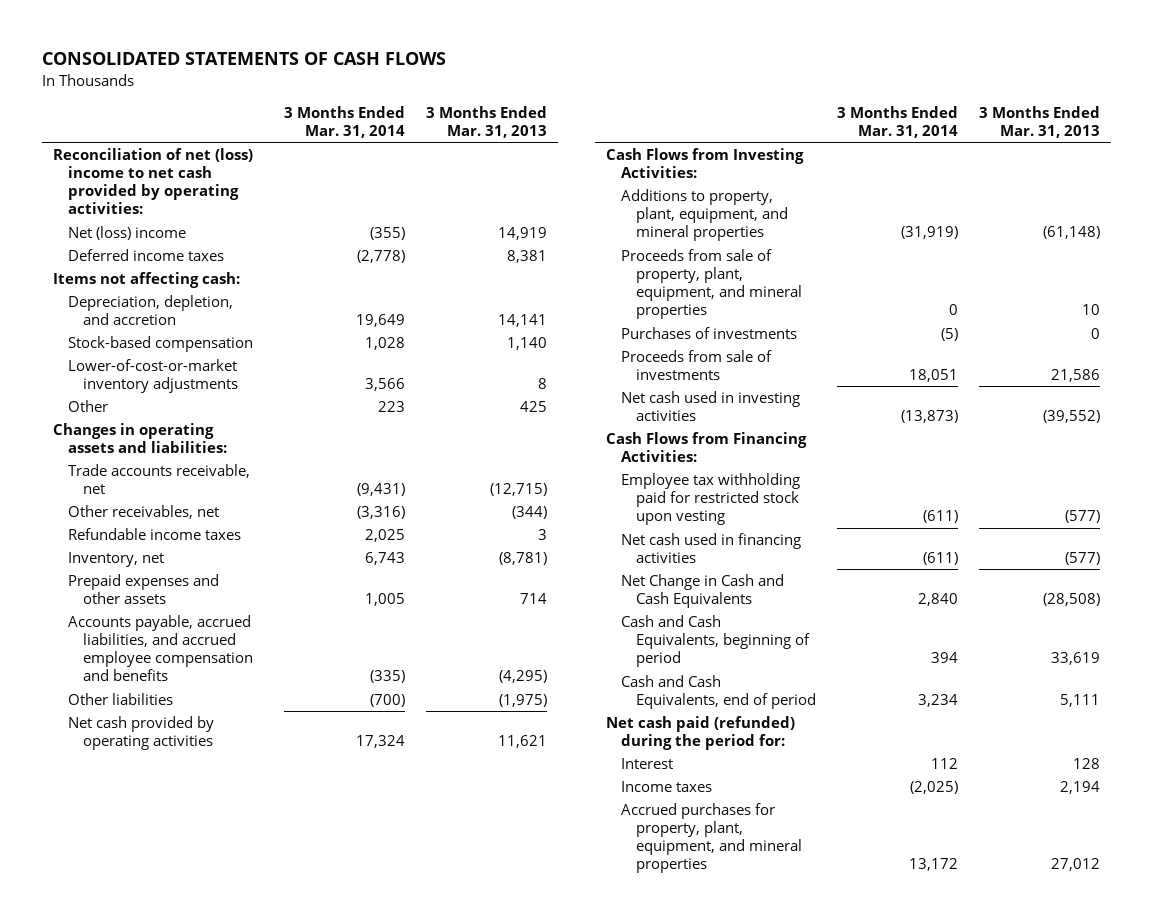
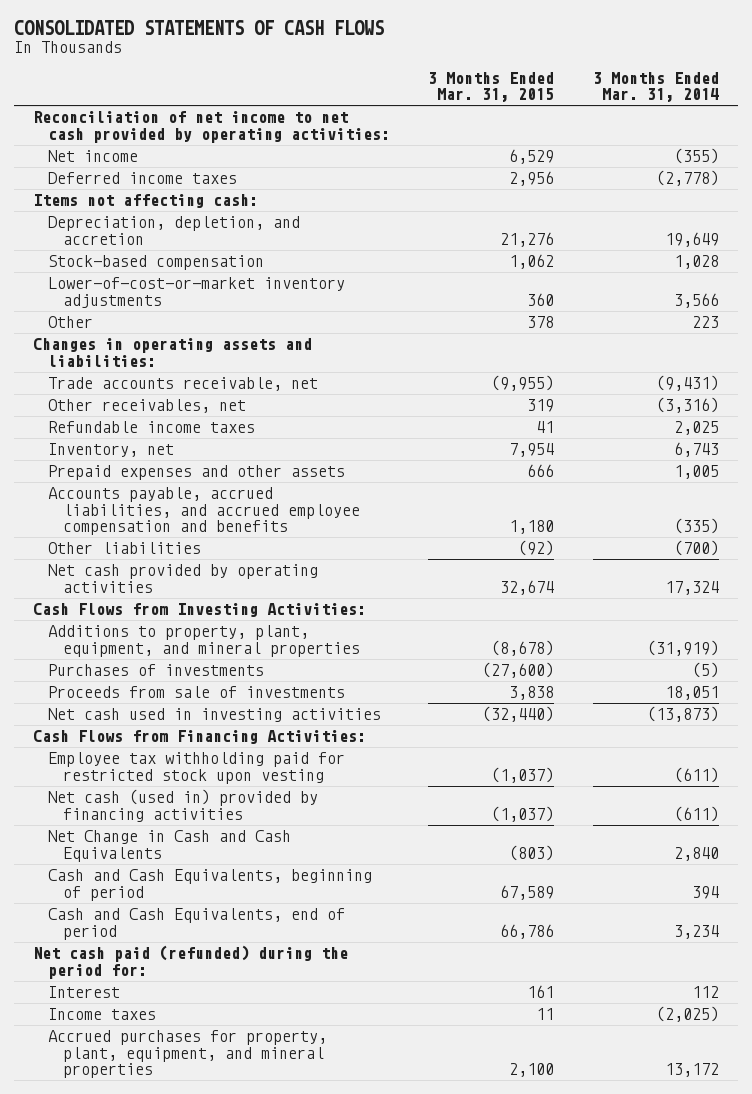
[426,105,548,138] 3 Months Ended Mar. 31, 2013 -> none
none -> [428,71,555,103] 3 Months Ended Mar. 31, 2015
[52,147,253,215] Reconciliation of net (loss) income to net cash provided by operating activities: -> [32,111,391,143] Reconciliation of net income to net cash provided by operating activities:
[67,225,186,240] Net (loss) income -> [48,150,139,163] Net income
[620,248,802,320] Proceeds from sale of property, plant, equipment, and mineral properties -> none
[620,532,801,564] Net cash used in financing activities -> [48,789,319,822] Net cash (used in) provided by financing activities

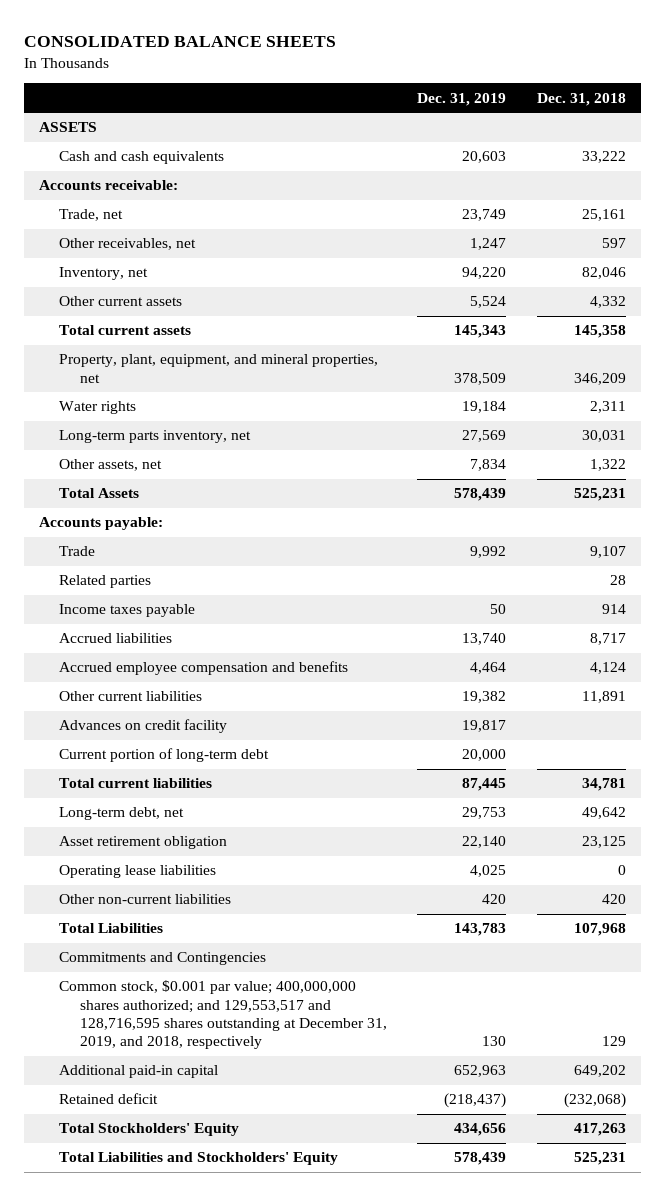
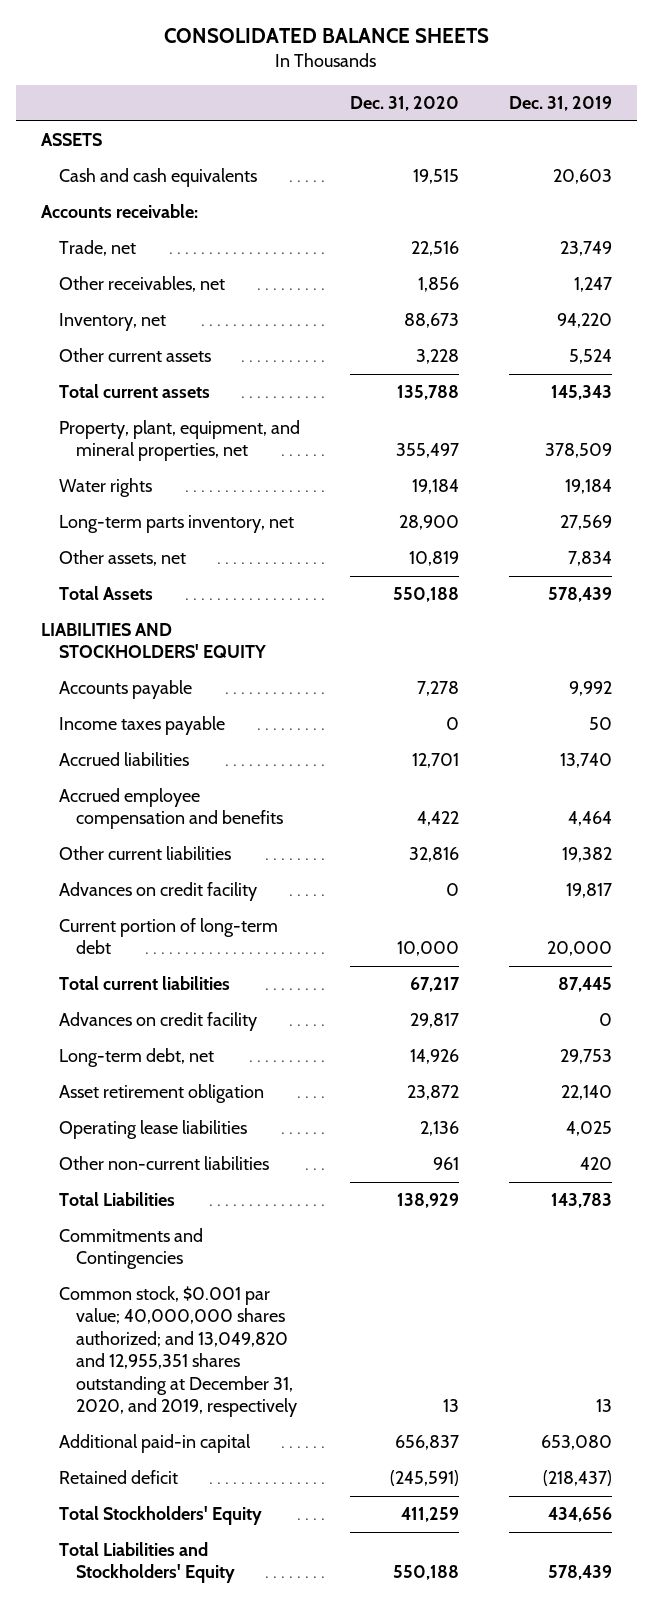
[537,92,627,106] Dec. 31, 2018 -> none
none -> [349,96,459,112] Dec. 31, 2020
[39,517,164,531] Accounts payable: -> none
[59,575,152,589] Related parties -> none
none -> [40,623,266,659] LIABILITIES AND STOCKHOLDERS' EQUITY
[59,546,96,557] Trade -> [58,680,192,700] Accounts payable
none -> [58,1012,257,1032] Advances on credit facility
[59,980,387,1050] Common stock, $0.001 par value; 400,000,000 shares authorized; and 129,553,517 and 128,716,595 shares outstanding at December 31, 2019, and 2018, respectively -> [58,1286,298,1418] Common stock, $0.001 par value; 40,000,000 shares authorized; and 13,049,820 and 12,955,351 shares outstanding at December 31, 2020, and 2019, respectively
[482,1036,507,1047] 130 -> [595,1399,612,1413] 13
[454,1065,507,1078] 652,963 -> [540,1435,612,1451] 653,080

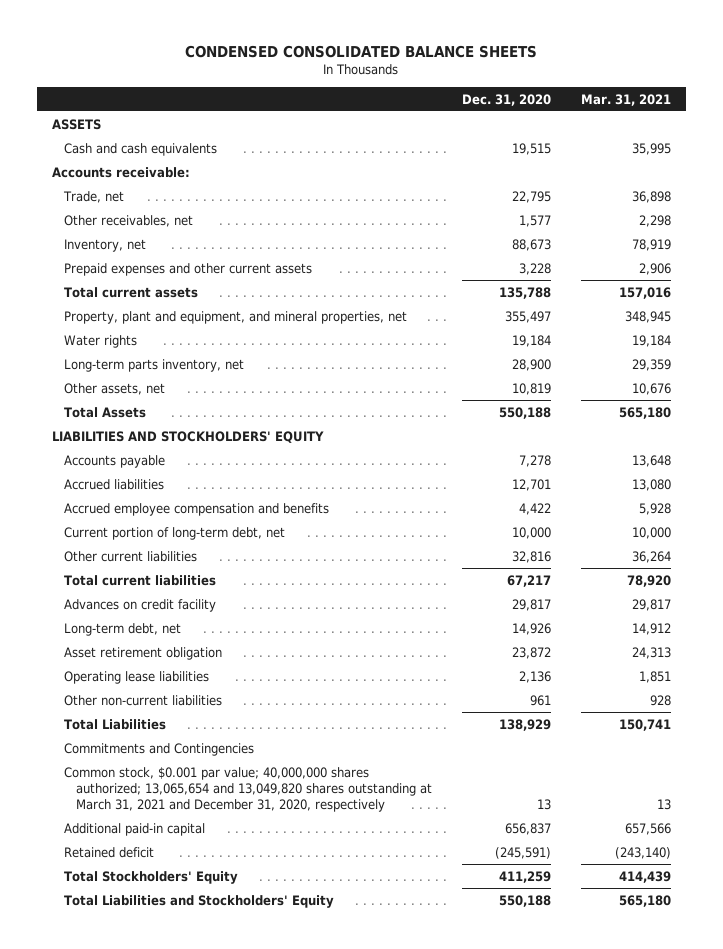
[164,28,490,44] CONSOLIDATED BALANCE SHEETS -> [185,45,538,59] CONDENSED CONSOLIDATED BALANCE SHEETS
[508,96,612,112] Dec. 31, 2019 -> none
none -> [580,93,671,106] Mar. 31, 2021
[410,241,459,257] 22,516 -> [511,190,551,203] 22,795
[417,277,459,293] 1,856 -> [518,214,551,227] 1,577
[58,348,211,363] Other current assets -> [63,262,312,276] Prepaid expenses and other current assets
[58,420,300,462] Property, plant, equipment, and mineral properties, net -> [63,310,407,324] Property, plant and equipment, and mineral properties, net
[58,716,225,736] Income taxes payable -> none
none -> [63,526,285,540] Current portion of long-term debt, net
[58,882,257,902] Advances on credit facility -> none
[58,918,278,955] Current portion of long-term debt -> none
[58,1286,298,1418] Common stock, $0.001 par value; 40,000,000 shares authorized; and 13,049,820 and 12,955,351 shares outstanding at December 31, 2020, and 2019, respectively -> [63,766,432,812] Common stock, $0.001 par value; 40,000,000 shares authorized; 13,065,654 and 13,049,820 shares outstanding at March 31, 2021 and December 31, 2020, respectively

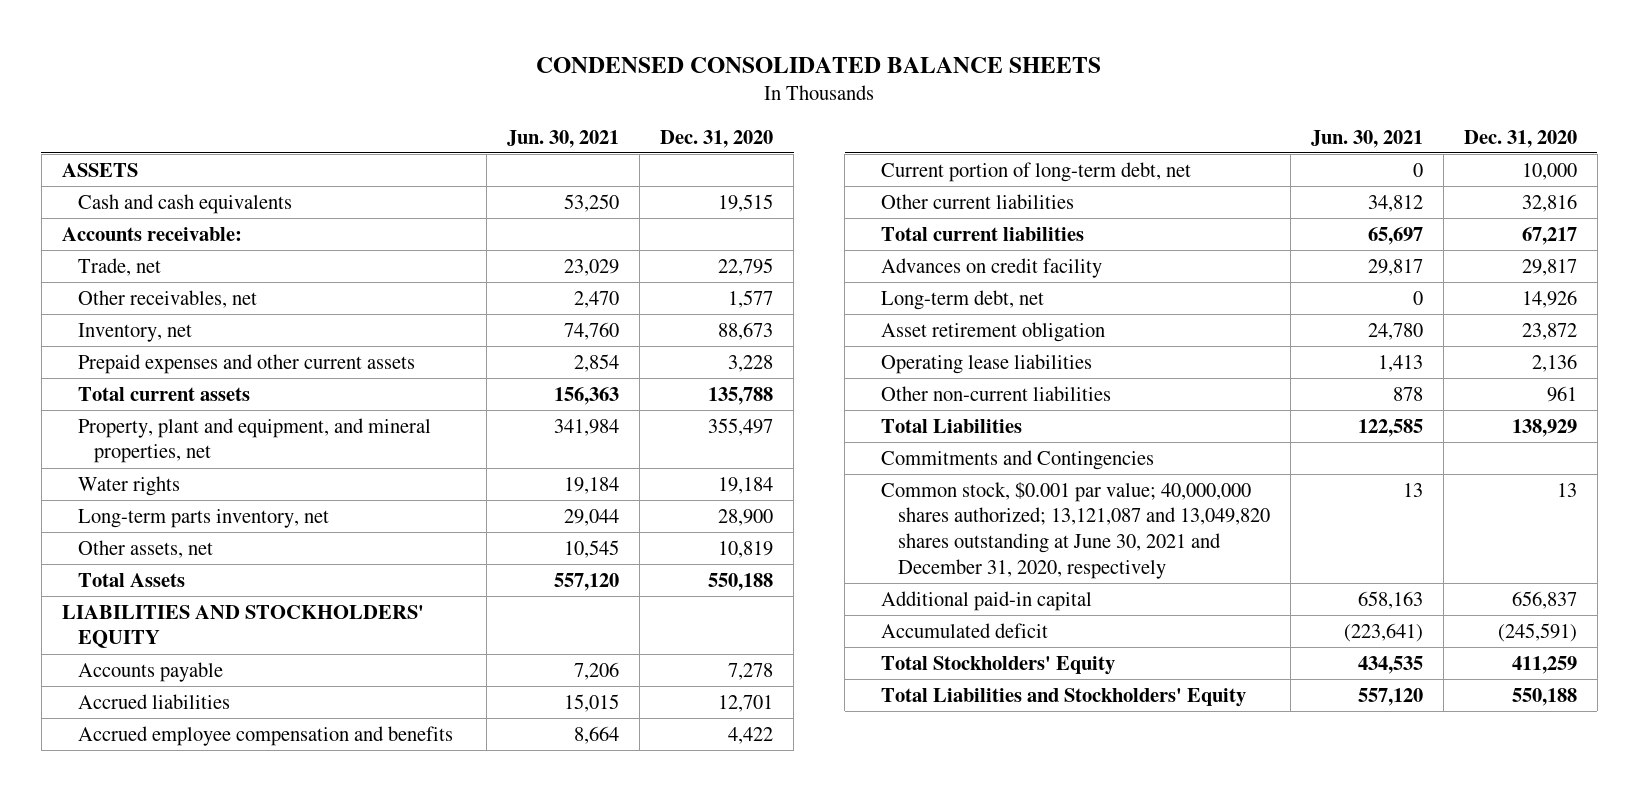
[580,93,671,106] Mar. 31, 2021 -> none
none -> [507,129,620,148] Jun. 30, 2021
[63,766,432,812] Common stock, $0.001 par value; 40,000,000 shares authorized; 13,065,654 and 13,049,820 shares outstanding at March 31, 2021 and December 31, 2020, respectively -> [881,481,1270,579] Common stock, $0.001 par value; 40,000,000 shares authorized; 13,121,087 and 13,049,820 shares outstanding at June 30, 2021 and December 31, 2020, respectively
[63,846,154,858] Retained deficit -> [881,622,1049,638] Accumulated deficit

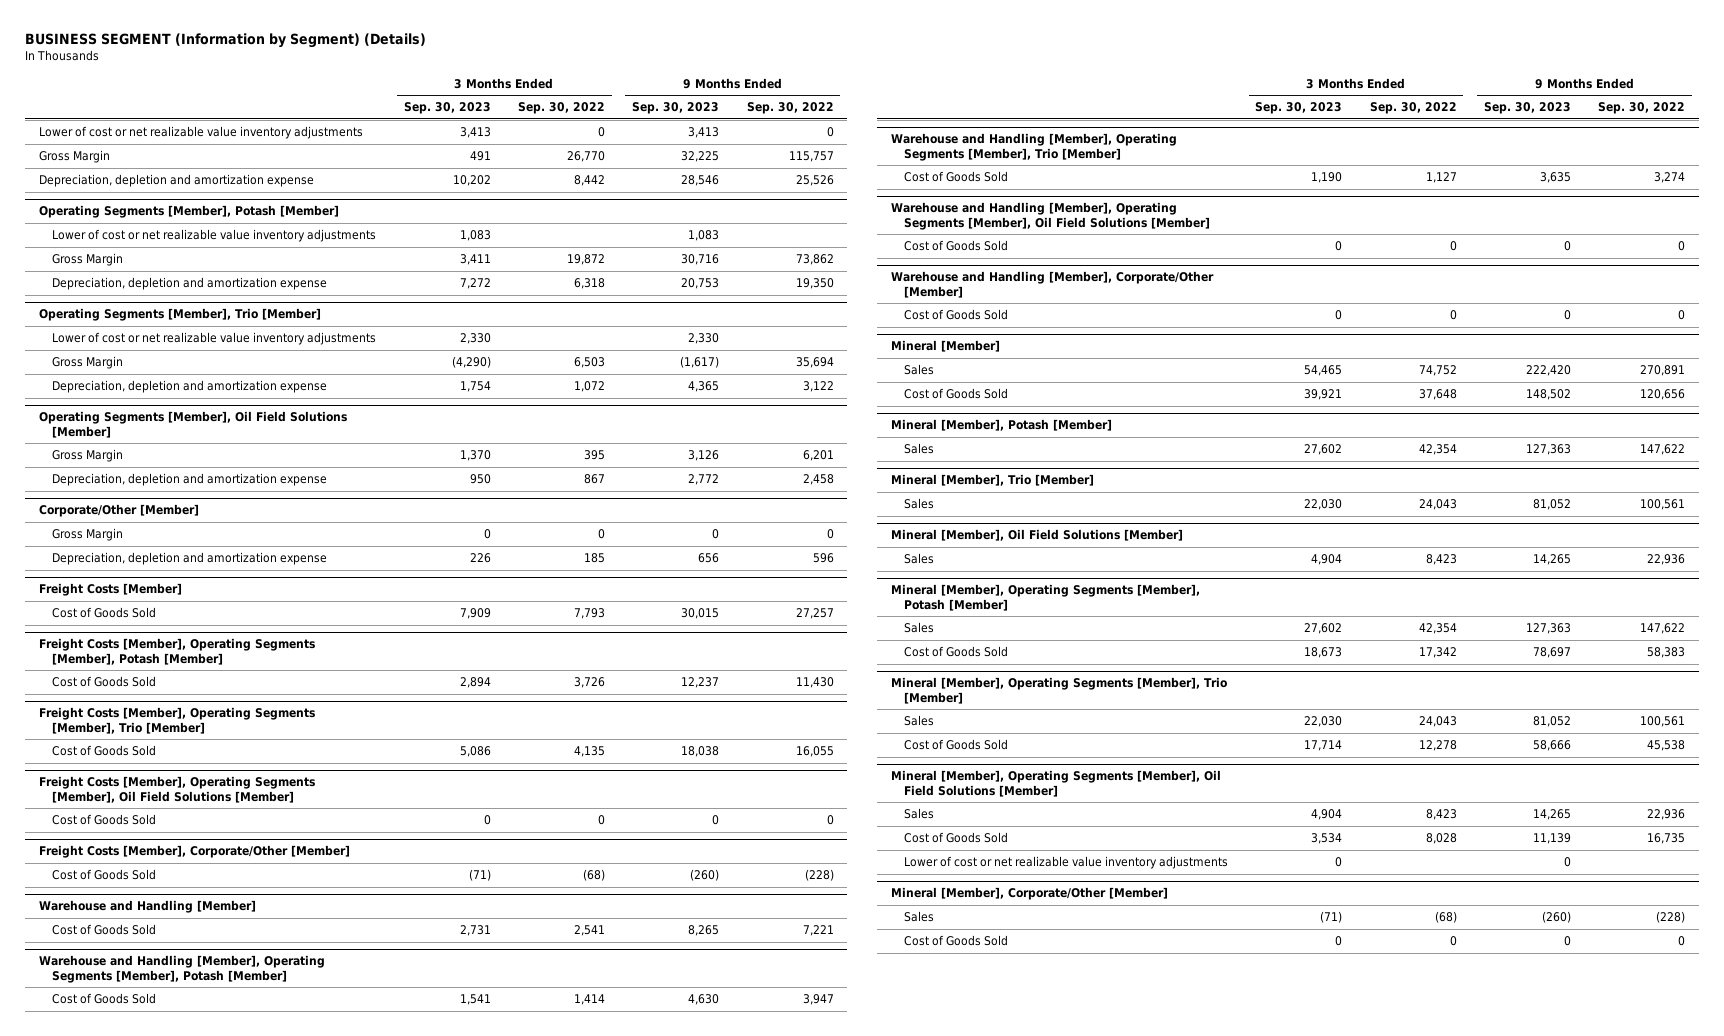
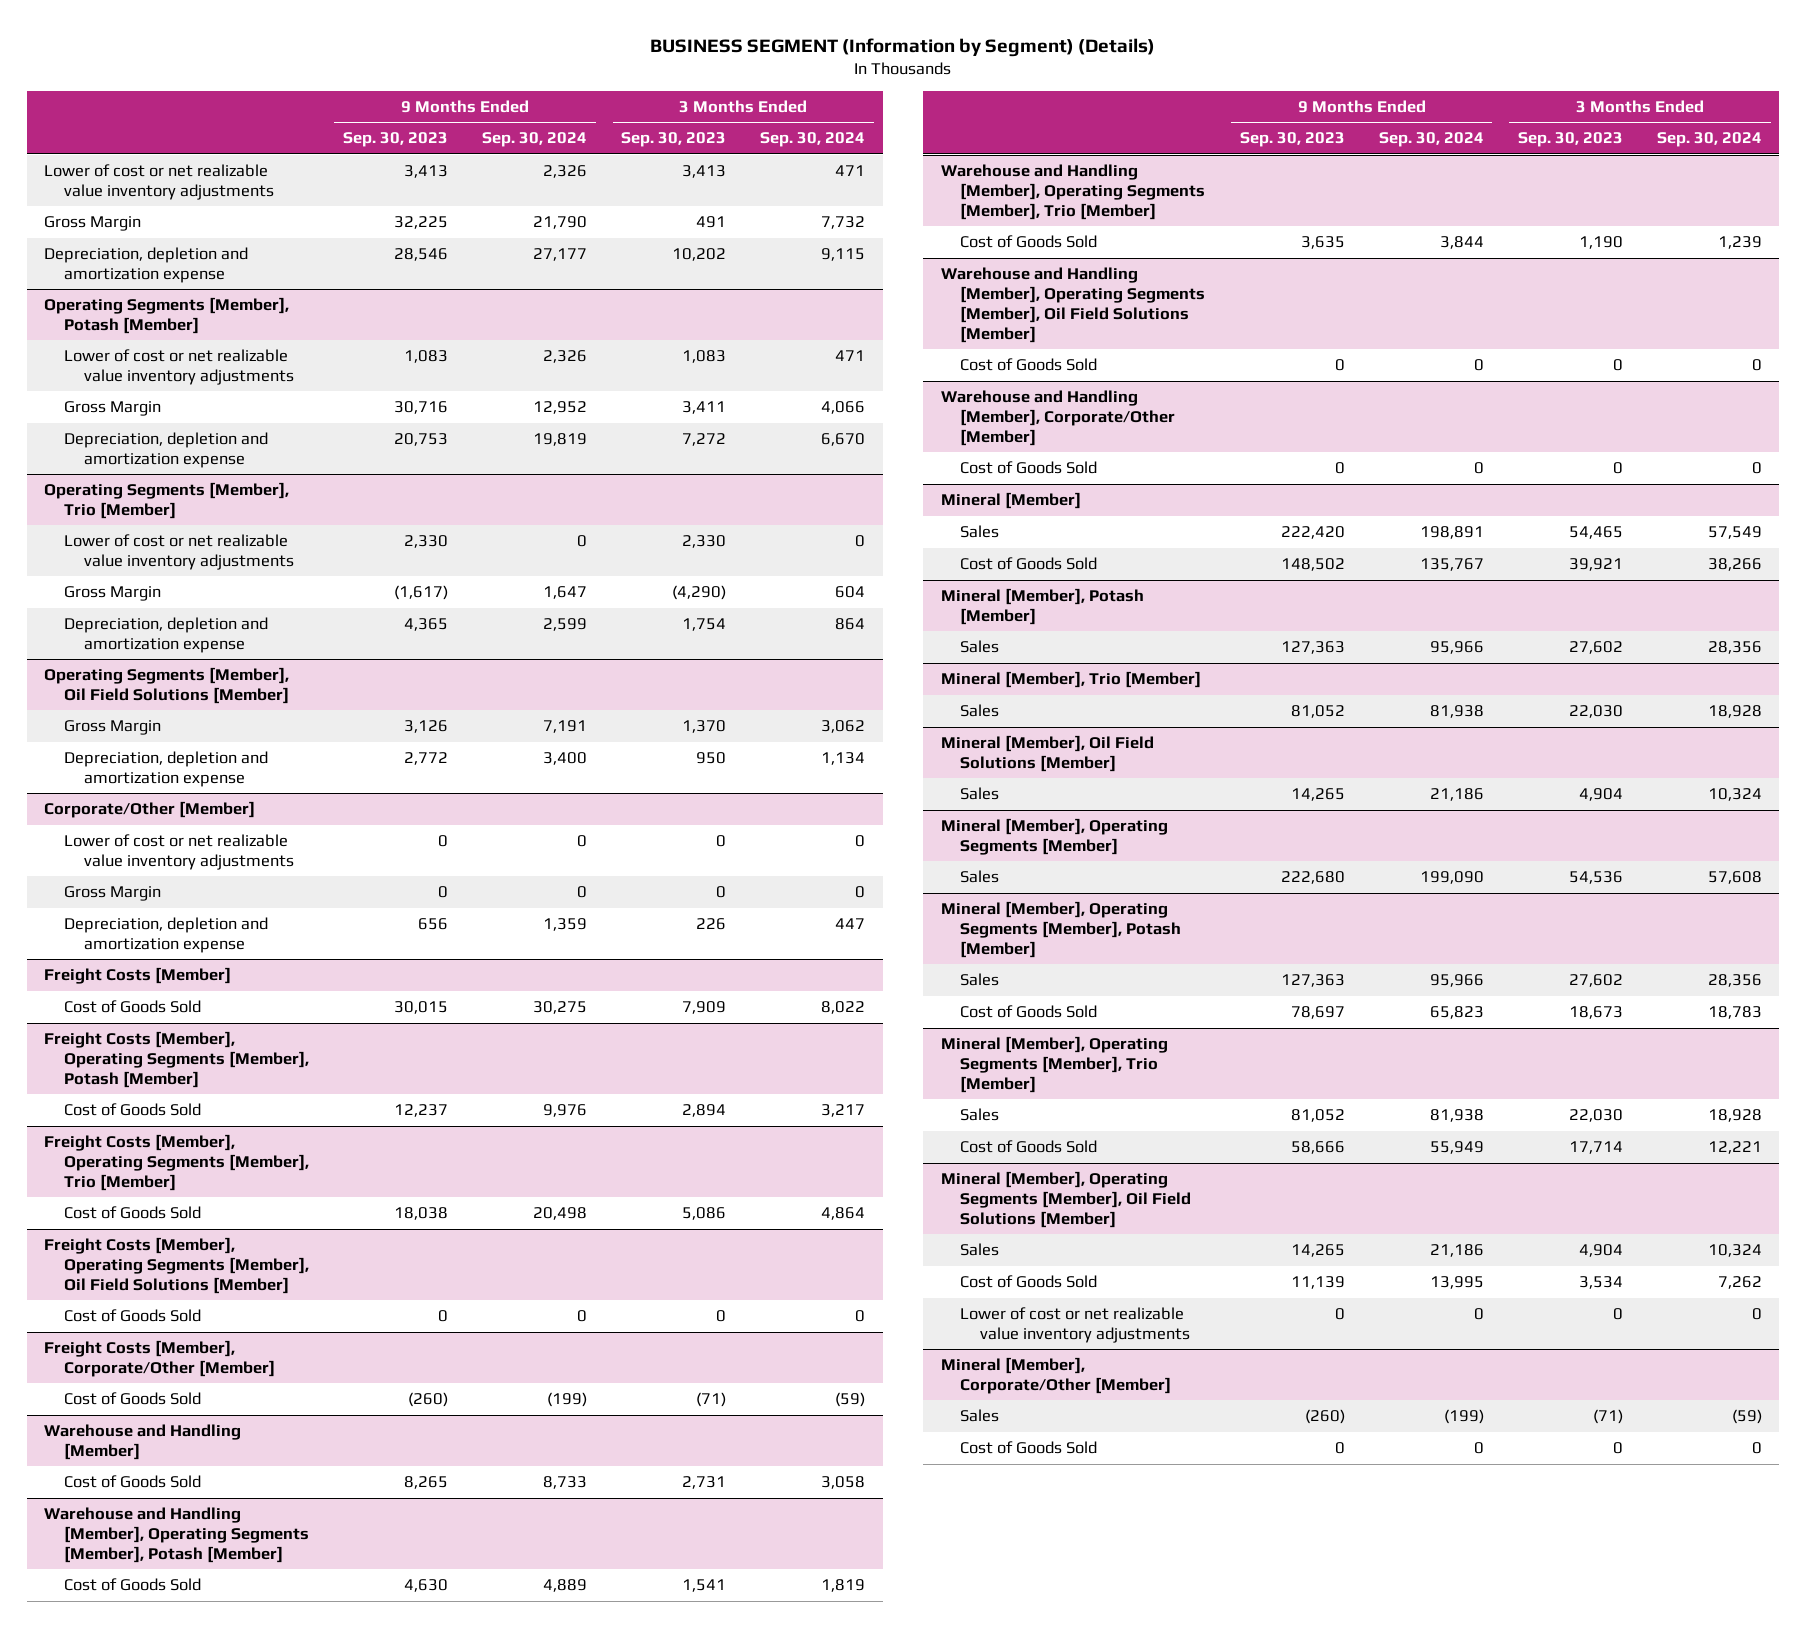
[518,102,606,115] Sep. 30, 2022 -> none
[746,102,834,115] Sep. 30, 2022 -> none
none -> [482,132,588,148] Sep. 30, 2024
none -> [760,132,866,148] Sep. 30, 2024
none -> [63,834,294,870] Lower of cost or net realizable value inventory adjustments
none -> [940,818,1168,855] Mineral [Member], Operating Segments [Member]
none -> [960,870,1000,884] Sales

